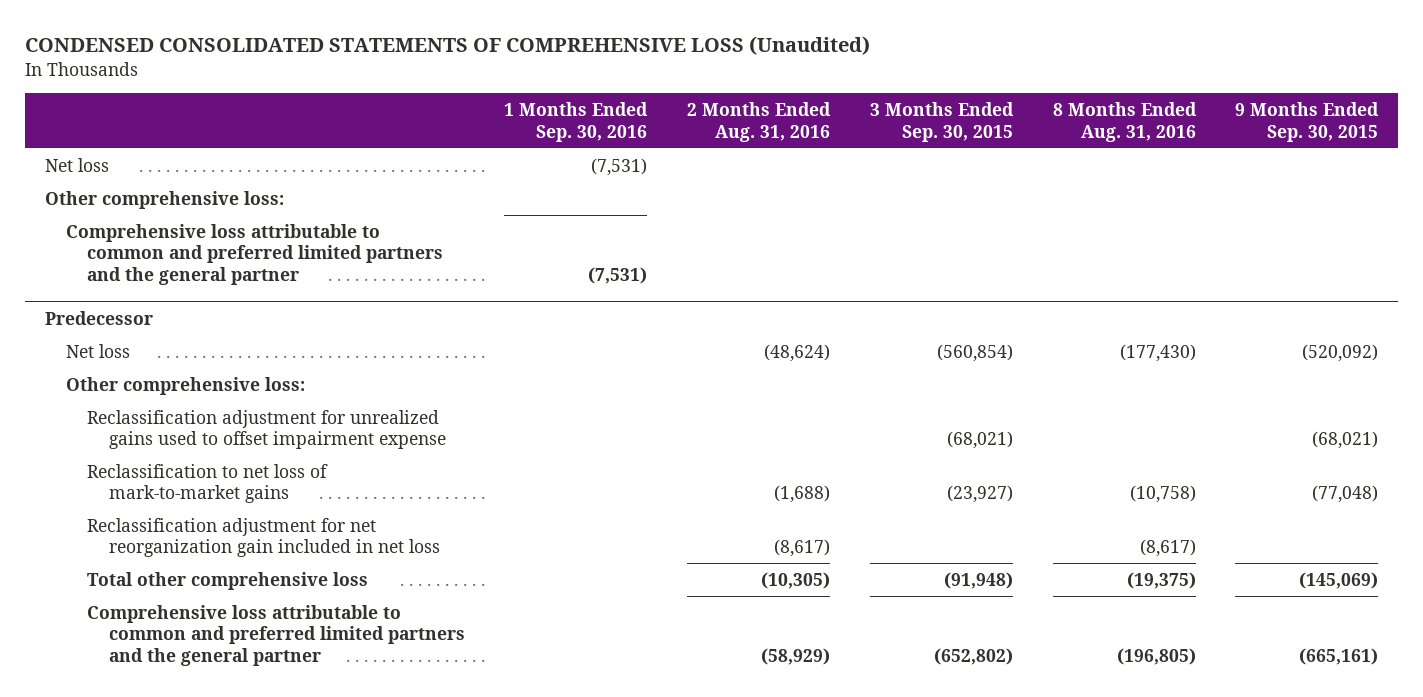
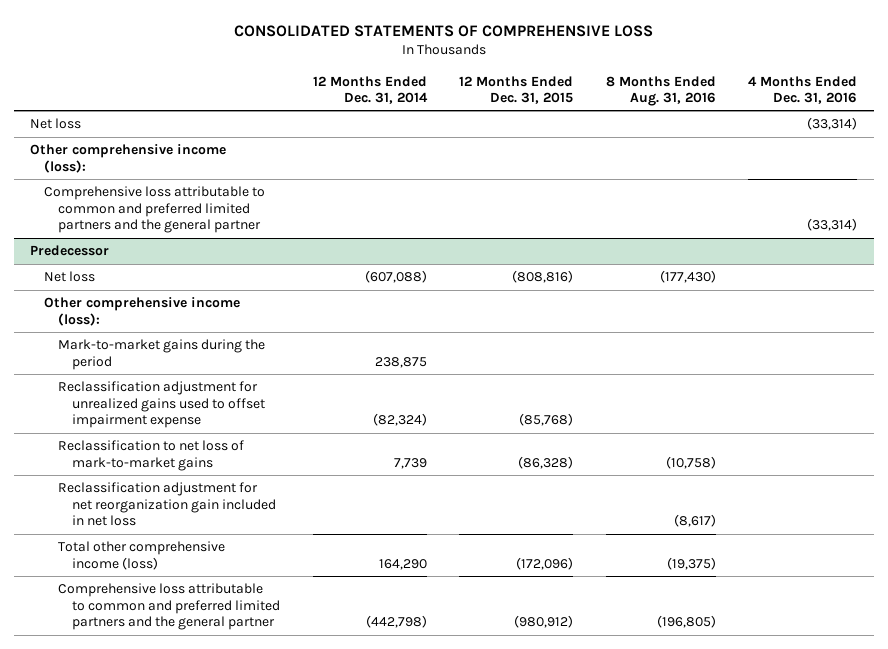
[24,36,870,56] CONDENSED CONSOLIDATED STATEMENTS OF COMPREHENSIVE LOSS (Unaudited) -> [233,24,653,37] CONSOLIDATED STATEMENTS OF COMPREHENSIVE LOSS
[504,102,649,142] 1 Months Ended Sep. 30, 2016 -> none
[687,102,832,142] 2 Months Ended Aug. 31, 2016 -> none
[869,102,1014,142] 3 Months Ended Sep. 30, 2015 -> none
[1235,102,1380,142] 9 Months Ended Sep. 30, 2015 -> none
none -> [312,75,428,104] 12 Months Ended Dec. 31, 2014
none -> [459,75,574,104] 12 Months Ended Dec. 31, 2015
none -> [748,75,858,104] 4 Months Ended Dec. 31, 2016
[44,190,284,209] Other comprehensive loss: -> [30,144,227,173] Other comprehensive income (loss):
[66,376,306,395] Other comprehensive loss: -> [44,297,241,326] Other comprehensive income (loss):
none -> [58,339,266,370] Mark-to-market gains during the period
[87,571,369,590] Total other comprehensive loss -> [58,541,226,570] Total other comprehensive income (loss)

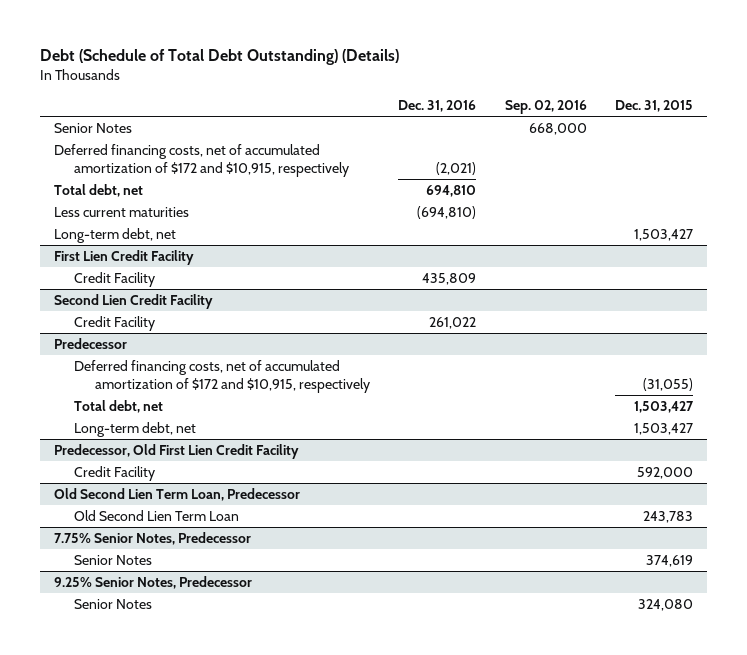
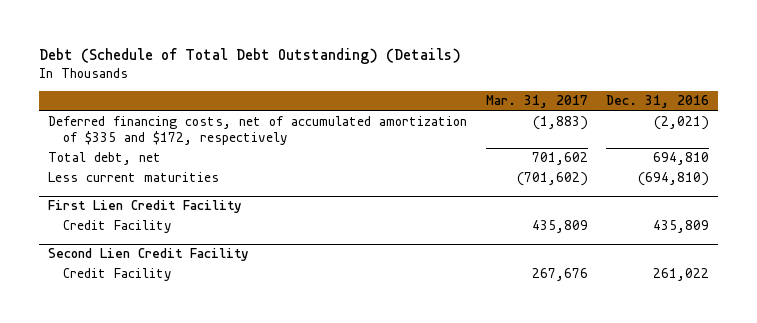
[504,100,587,115] Sep. 02, 2016 -> none
[614,100,693,113] Dec. 31, 2015 -> none
none -> [485,95,588,109] Mar. 31, 2017
[53,123,132,134] Senior Notes -> none
[53,144,350,177] Deferred financing costs, net of accumulated amortization of $172 and $10,915, respectively -> [48,116,468,146] Deferred financing costs, net of accumulated amortization of $335 and $172, respectively
[53,228,176,244] Long-term debt, net -> none
[53,338,127,350] Predecessor -> none
[74,360,370,393] Deferred financing costs, net of accumulated amortization of $172 and $10,915, respectively -> none
[74,400,164,414] Total debt, net -> none
[74,422,197,438] Long-term debt, net -> none
[53,444,299,460] Predecessor, Old First Lien Credit Facility -> none
[74,466,156,482] Credit Facility -> none
[53,488,300,502] Old Second Lien Term Loan, Predecessor -> none
[74,510,240,522] Old Second Lien Term Loan -> none
[53,532,251,546] 7.75% Senior Notes, Predecessor -> none
[74,555,153,566] Senior Notes -> none
[53,576,252,590] 9.25% Senior Notes, Predecessor -> none
[74,599,153,610] Senior Notes -> none

